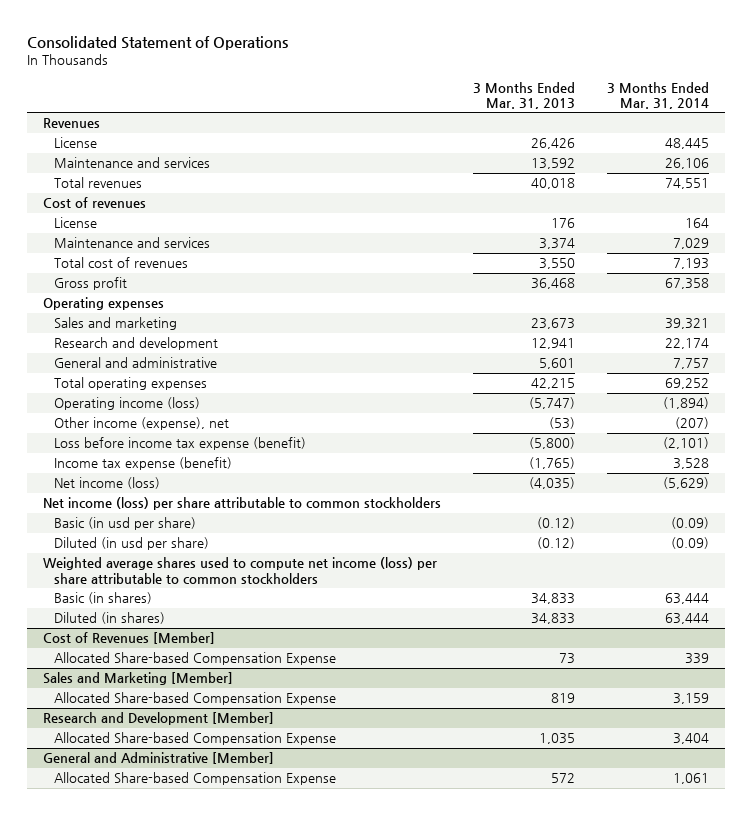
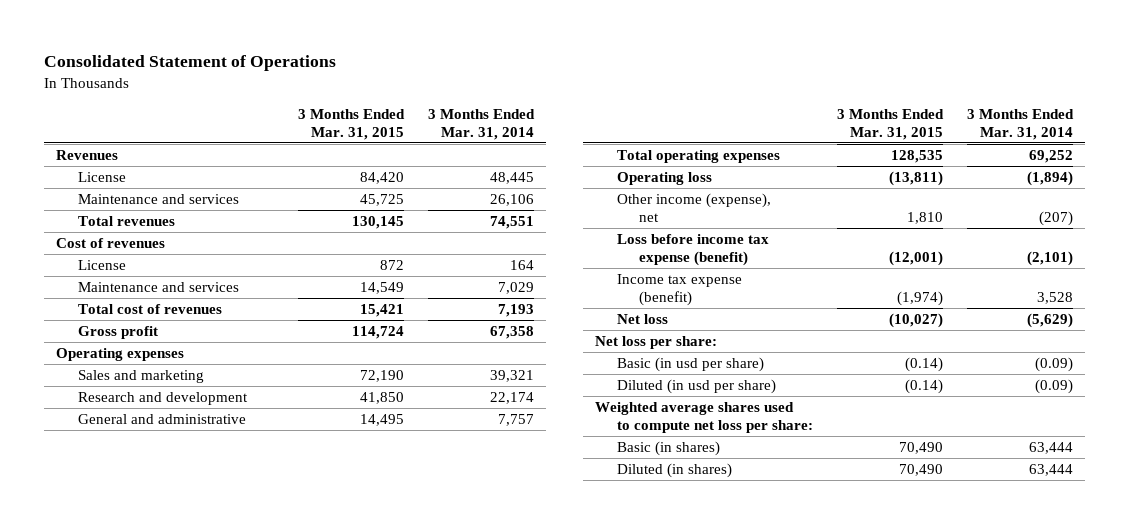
[472,81,575,110] 3 Months Ended Mar. 31, 2013 -> none
none -> [297,108,405,140] 3 Months Ended Mar. 31, 2015
[54,397,201,411] Operating income (loss) -> [617,171,713,185] Operating loss
[54,477,161,490] Net income (loss) -> [617,313,669,324] Net loss
[42,497,441,511] Net income (loss) per share attributable to common stockholders -> [595,335,718,349] Net loss per share:
[42,557,437,584] Weighted average shares used to compute net income (loss) per share attributable to common stockholders -> [595,401,814,433] Weighted average shares used to compute net loss per share:
[42,632,215,645] Cost of Revenues [Member] -> none
[54,652,337,666] Allocated Share-based Compensation Expense -> none
[42,672,233,686] Sales and Marketing [Member] -> none
[54,692,337,706] Allocated Share-based Compensation Expense -> none
[42,712,274,726] Research and Development [Member] -> none
[54,732,337,746] Allocated Share-based Compensation Expense -> none
[42,752,274,765] General and Administrative [Member] -> none
[54,772,337,786] Allocated Share-based Compensation Expense -> none

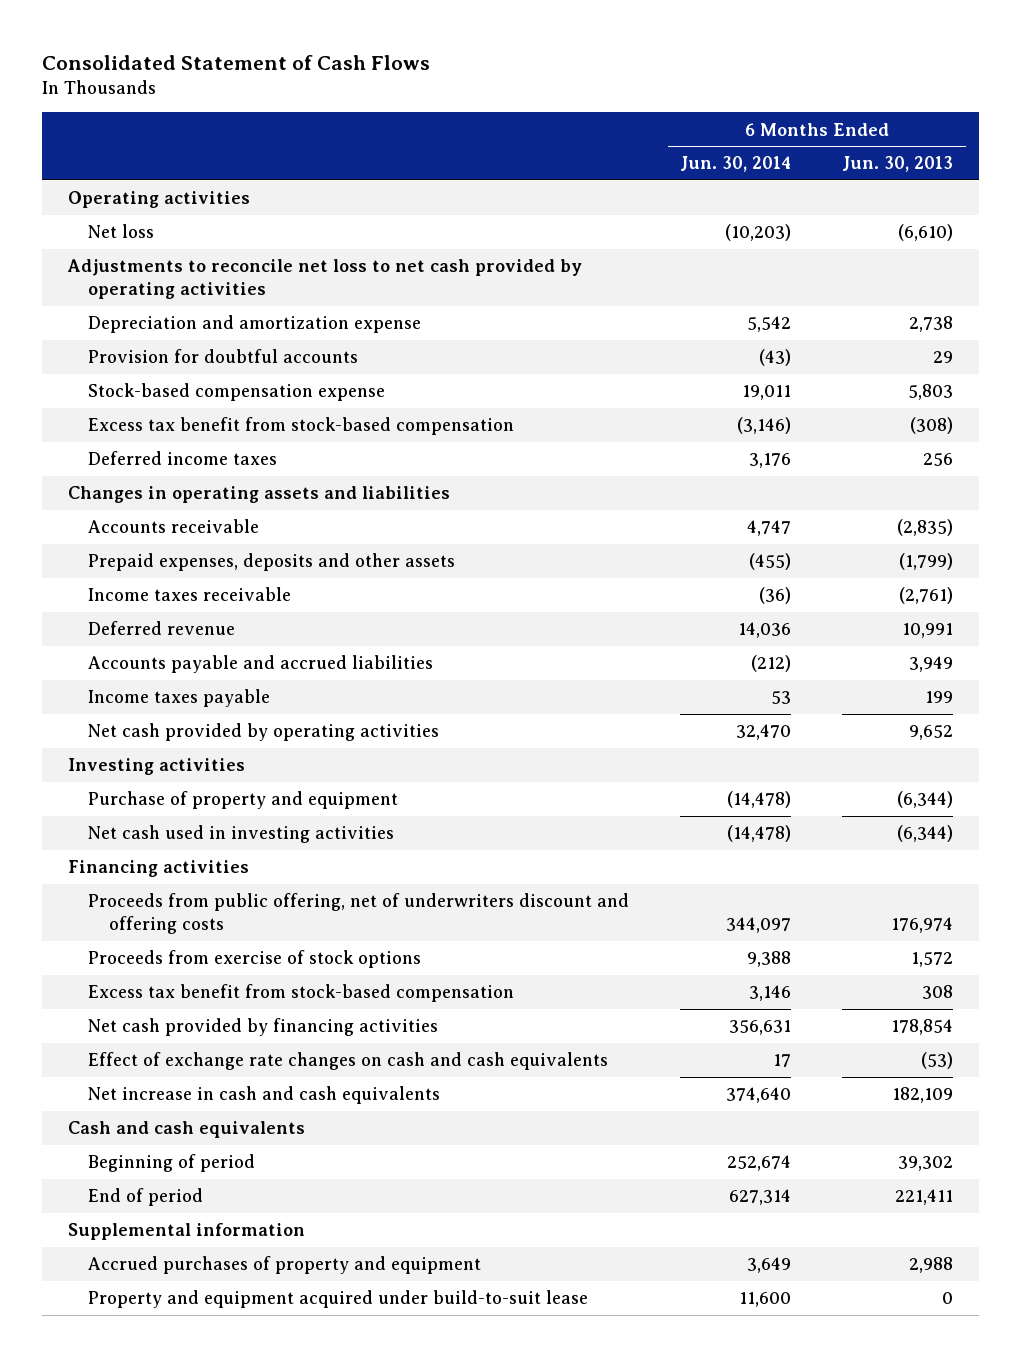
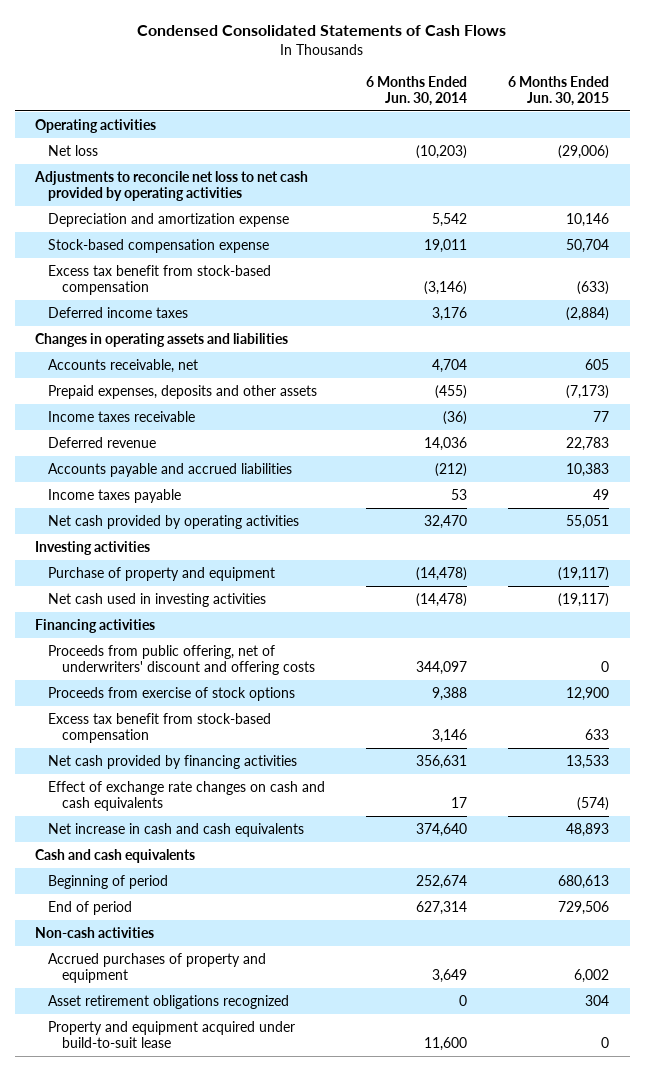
[42,55,431,71] Consolidated Statement of Cash Flows -> [137,25,507,37] Condensed Consolidated Statements of Cash Flows
[842,156,954,173] Jun. 30, 2013 -> none
none -> [508,75,610,106] 6 Months Ended Jun. 30, 2015
[88,349,359,364] Provision for doubtful accounts -> none
[88,519,260,534] Accounts receivable -> [48,358,199,373] Accounts receivable, net
[747,520,792,537] 4,747 -> [432,358,468,373] 4,704
[88,893,630,935] Proceeds from public offering, net of underwriters discount and offering costs -> [48,644,315,675] Proceeds from public offering, net of underwriters' discount and offering costs
[67,1223,305,1241] Supplemental information -> [35,926,155,938] Non-cash activities
none -> [48,994,290,1009] Asset retirement obligations recognized

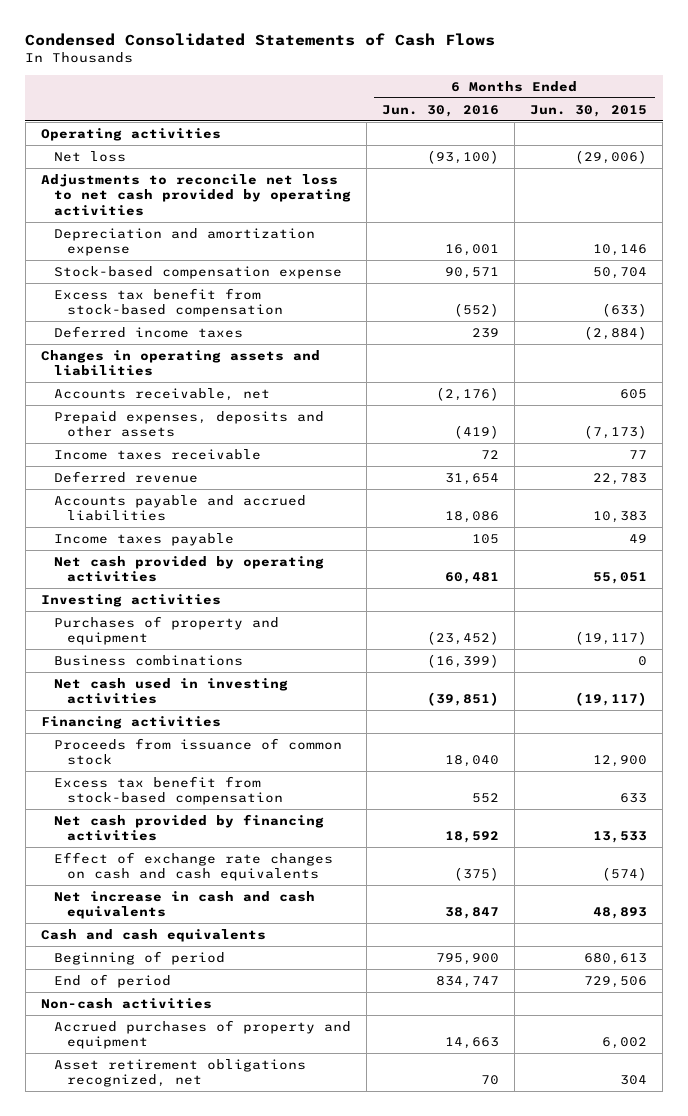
[366,75,468,106] 6 Months Ended Jun. 30, 2014 -> none
none -> [381,104,499,117] Jun. 30, 2016
[48,566,276,581] Purchase of property and equipment -> [53,615,279,646] Purchases of property and equipment
none -> [53,654,243,666] Business combinations
[48,644,315,675] Proceeds from public offering, net of underwriters' discount and offering costs -> none
[48,686,296,701] Proceeds from exercise of stock options -> [53,737,342,766] Proceeds from issuance of common stock
[48,1020,296,1048] Property and equipment acquired under build-to-suit lease -> none
[48,994,290,1009] Asset retirement obligations recognized -> [53,1058,306,1088] Asset retirement obligations recognized, net

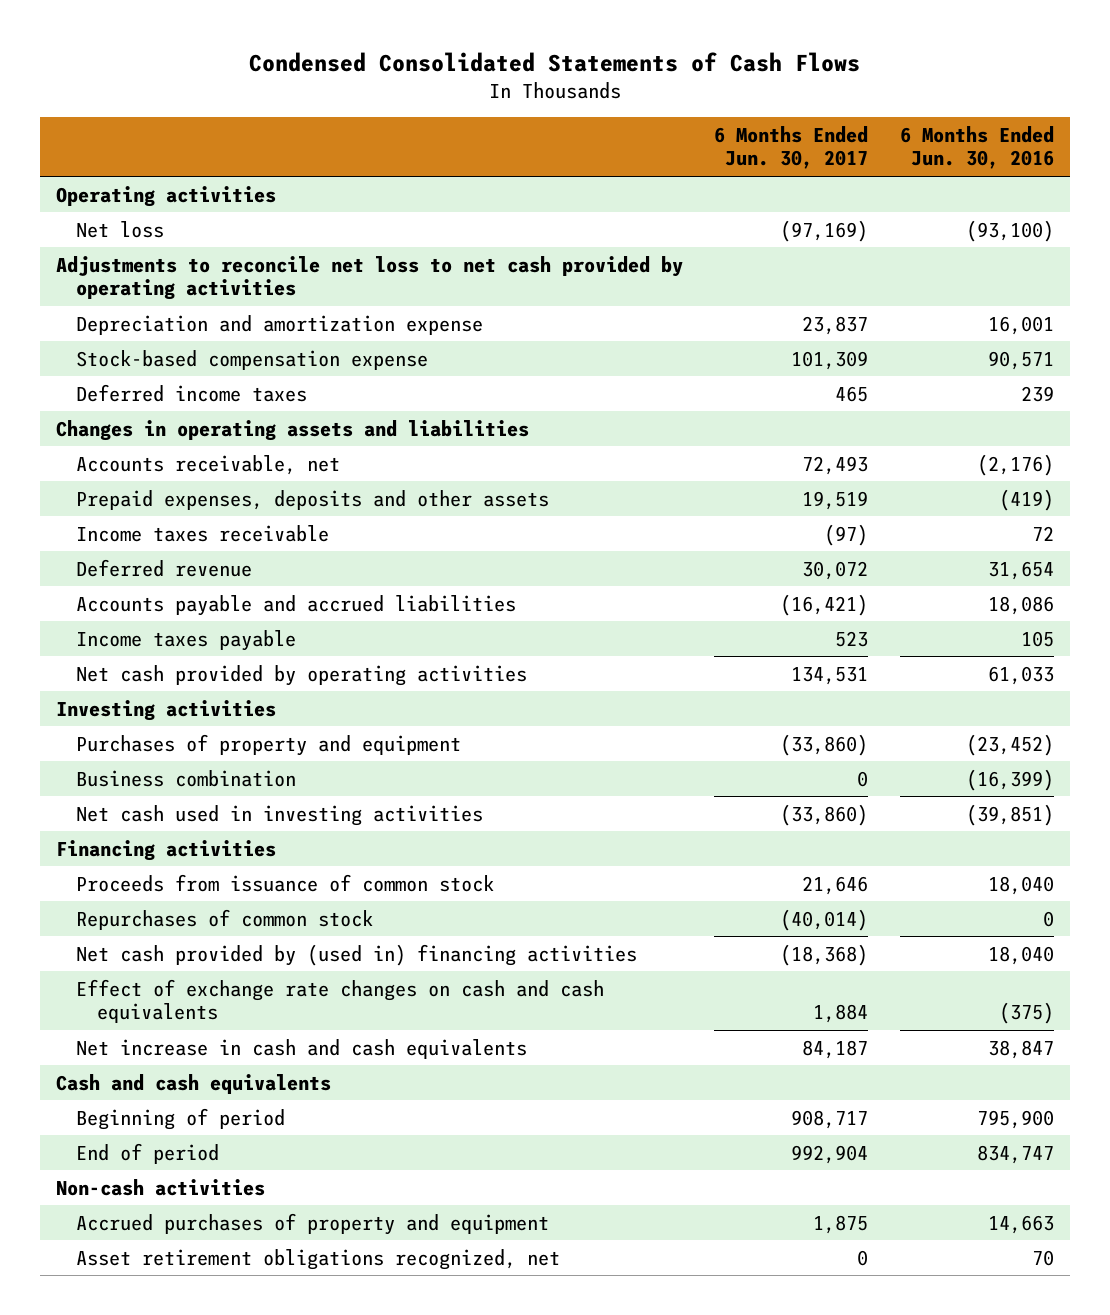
[530,104,648,117] Jun. 30, 2015 -> none
none -> [714,125,869,170] 6 Months Ended Jun. 30, 2017
[53,287,283,318] Excess tax benefit from stock-based compensation -> none
[444,572,499,585] 60,481 -> [987,665,1054,685] 61,033
[53,654,243,666] Business combinations -> [76,769,297,787] Business combination
[53,775,283,806] Excess tax benefit from stock-based compensation -> none
none -> [76,908,374,930] Repurchases of common stock
[53,813,324,842] Net cash provided by financing activities -> [76,943,638,966] Net cash provided by (used in) financing activities
[444,831,499,844] 18,592 -> [987,945,1054,965] 18,040

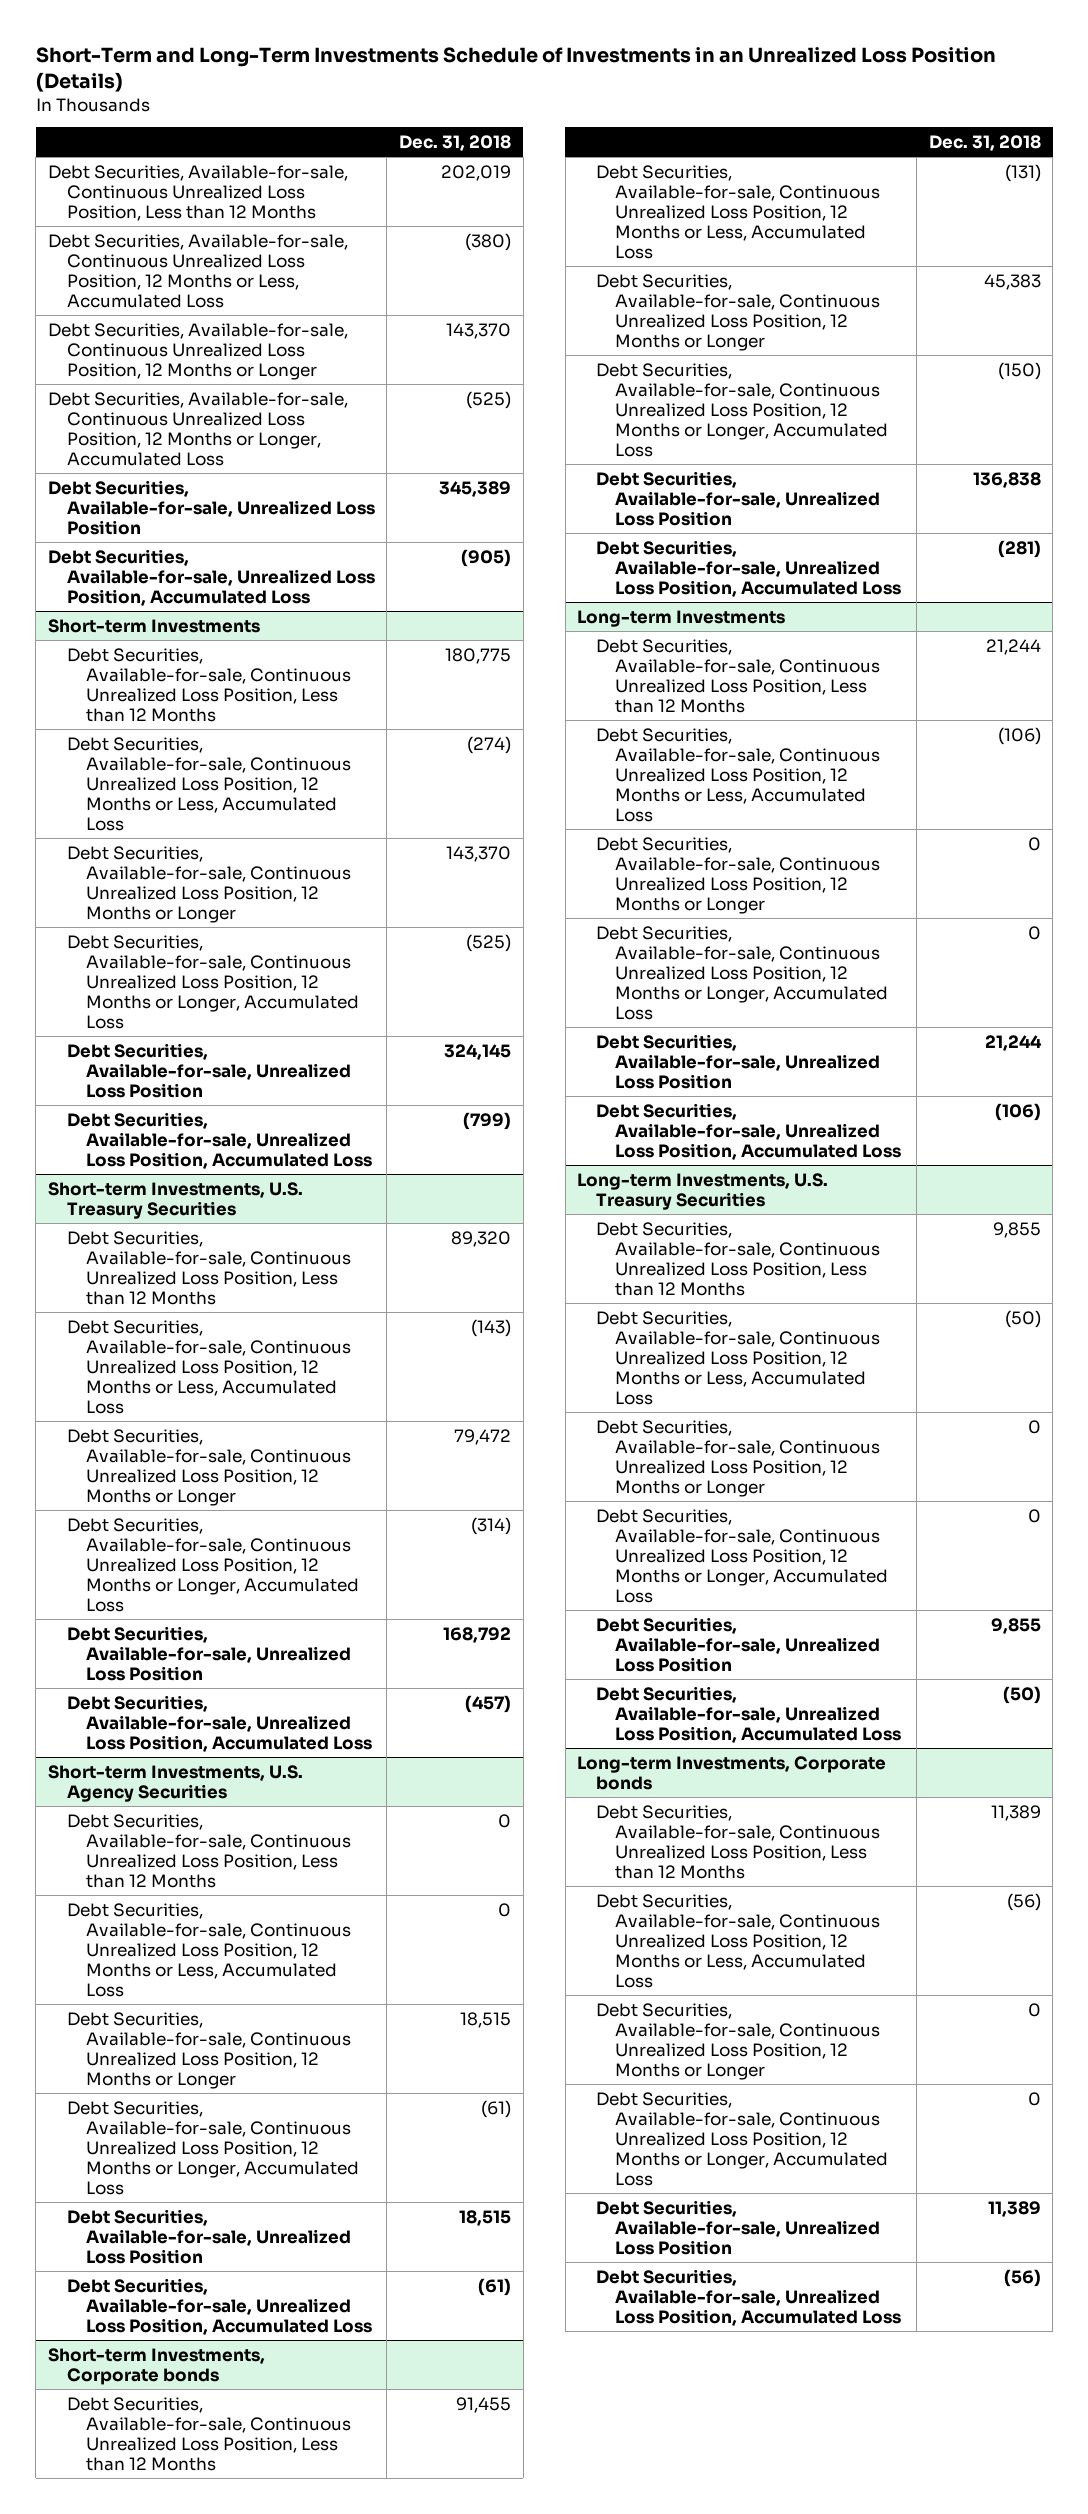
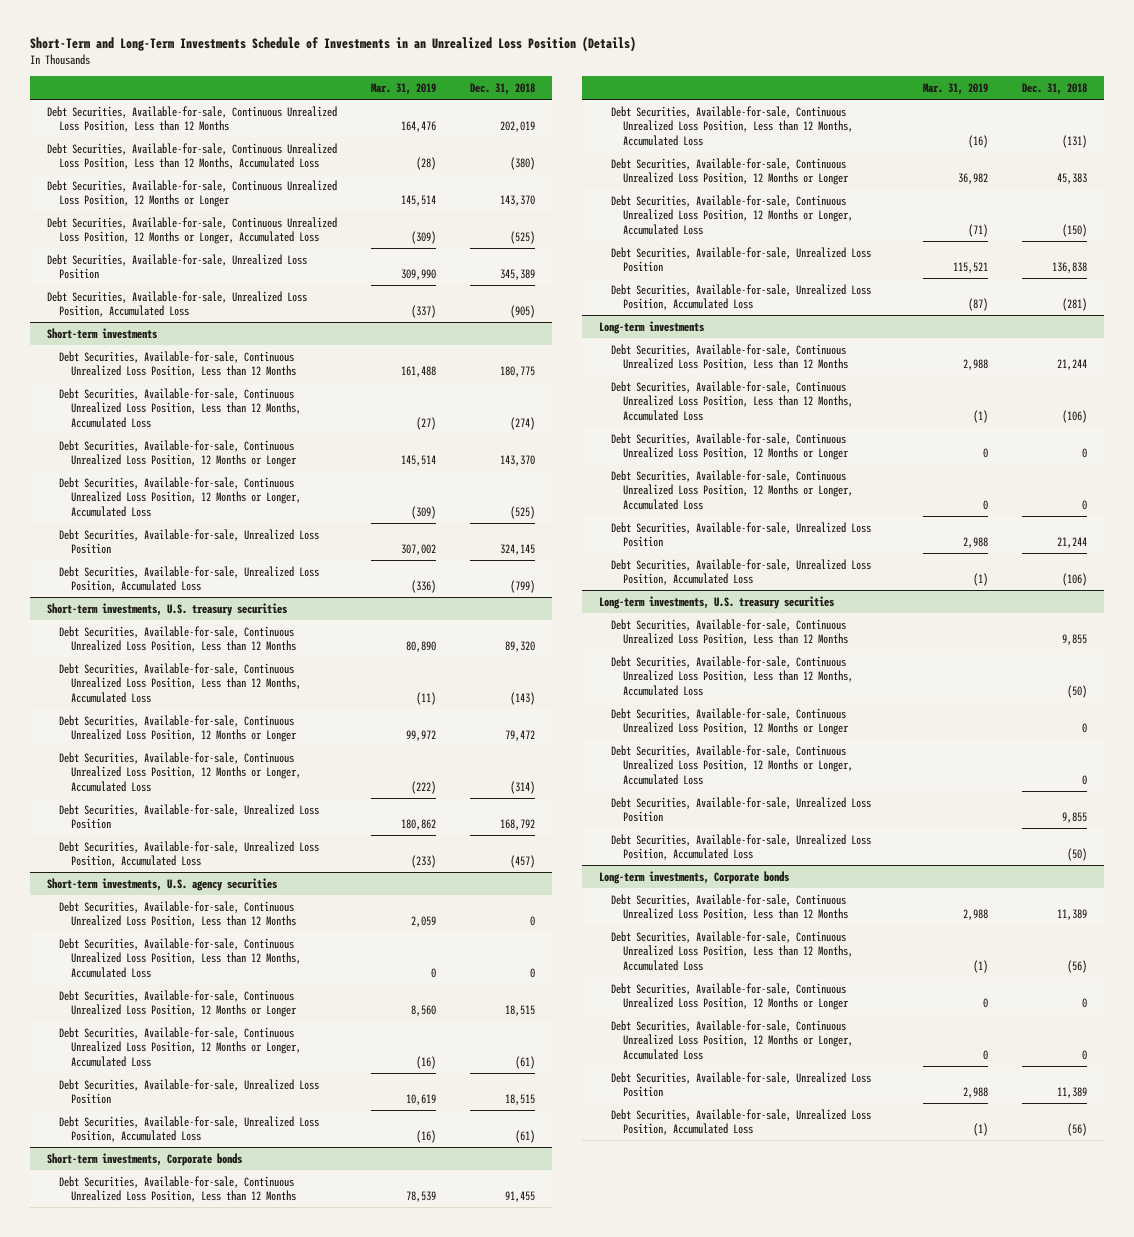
none -> [371,83,437,96] Mar. 31, 2019
[47,233,348,308] Debt Securities, Available-for-sale, Continuous Unrealized Loss Position, 12 Months or Less, Accumulated Loss -> [46,142,337,170] Debt Securities, Available-for-sale, Continuous Unrealized Loss Position, Less than 12 Months, Accumulated Loss
[47,618,260,633] Short-term Investments -> [46,327,157,339] Short-term investments
[66,736,351,831] Debt Securities, Available-for-sale, Continuous Unrealized Loss Position, 12 Months or Less, Accumulated Loss -> [59,387,302,428] Debt Securities, Available-for-sale, Continuous Unrealized Loss Position, Less than 12 Months, Accumulated Loss
[47,1181,303,1219] Short-term Investments, U.S. Treasury Securities -> [46,602,287,616] Short-term investments, U.S. treasury securities
[66,1319,351,1414] Debt Securities, Available-for-sale, Continuous Unrealized Loss Position, 12 Months or Less, Accumulated Loss -> [59,662,302,703] Debt Securities, Available-for-sale, Continuous Unrealized Loss Position, Less than 12 Months, Accumulated Loss
[47,1764,303,1802] Short-term Investments, U.S. Agency Securities -> [46,877,277,891] Short-term investments, U.S. agency securities
[66,1902,351,1997] Debt Securities, Available-for-sale, Continuous Unrealized Loss Position, 12 Months or Less, Accumulated Loss -> [59,937,302,978] Debt Securities, Available-for-sale, Continuous Unrealized Loss Position, Less than 12 Months, Accumulated Loss
[47,2347,265,2385] Short-term Investments, Corporate bonds -> [46,1152,242,1166] Short-term investments, Corporate bonds
[596,164,881,259] Debt Securities, Available-for-sale, Continuous Unrealized Loss Position, 12 Months or Less, Accumulated Loss -> [611,105,854,146] Debt Securities, Available-for-sale, Continuous Unrealized Loss Position, Less than 12 Months, Accumulated Loss
[577,609,786,627] Long-term Investments -> [598,320,704,334] Long-term investments
[596,727,881,822] Debt Securities, Available-for-sale, Continuous Unrealized Loss Position, 12 Months or Less, Accumulated Loss -> [611,380,854,421] Debt Securities, Available-for-sale, Continuous Unrealized Loss Position, Less than 12 Months, Accumulated Loss
[577,1172,829,1210] Long-term Investments, U.S. Treasury Securities -> [598,595,834,609] Long-term investments, U.S. treasury securities
[596,1310,881,1405] Debt Securities, Available-for-sale, Continuous Unrealized Loss Position, 12 Months or Less, Accumulated Loss -> [611,655,854,696] Debt Securities, Available-for-sale, Continuous Unrealized Loss Position, Less than 12 Months, Accumulated Loss
[577,1755,887,1790] Long-term Investments, Corporate bonds -> [598,870,789,884] Long-term investments, Corporate bonds
[596,1893,881,1988] Debt Securities, Available-for-sale, Continuous Unrealized Loss Position, 12 Months or Less, Accumulated Loss -> [611,930,854,971] Debt Securities, Available-for-sale, Continuous Unrealized Loss Position, Less than 12 Months, Accumulated Loss

